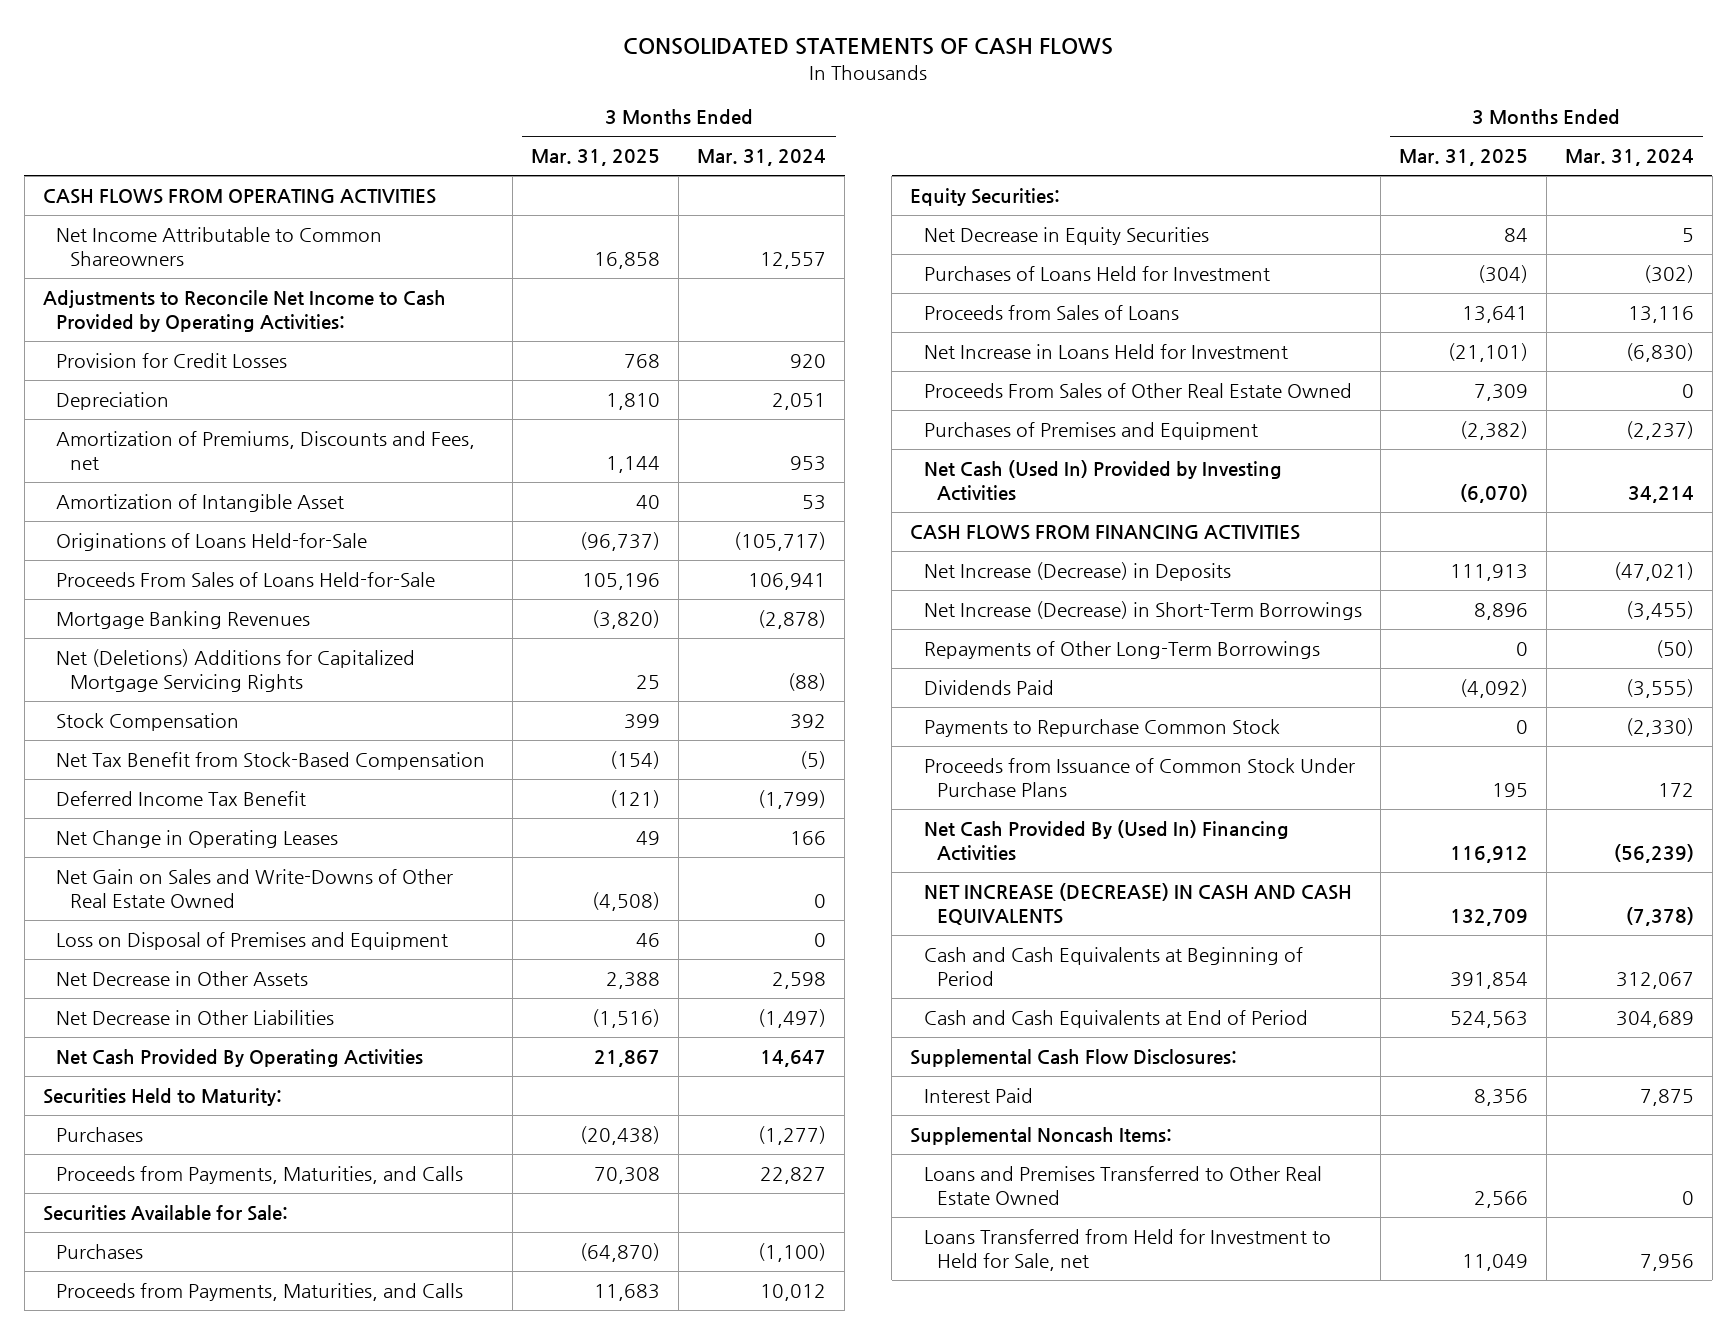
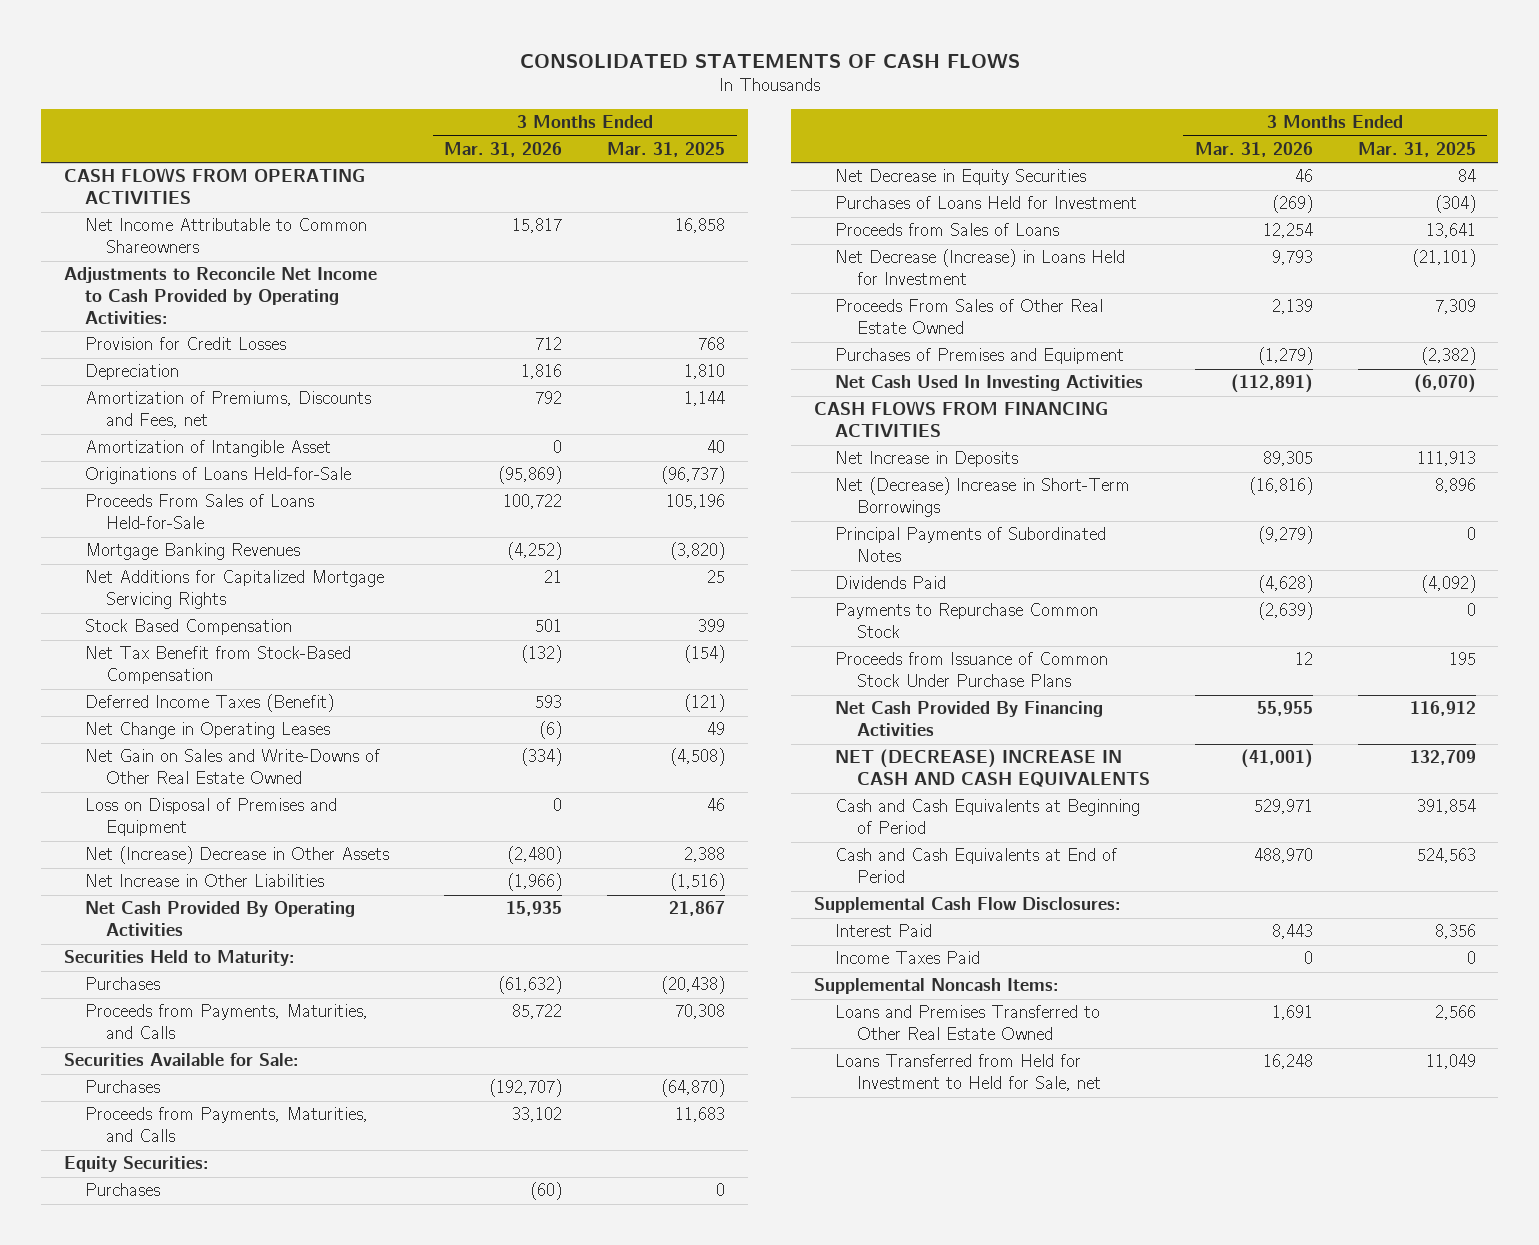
[697,149,827,167] Mar. 31, 2024 -> none
none -> [444,141,563,157] Mar. 31, 2026
[56,649,416,693] Net (Deletions) Additions for Capitalized Mortgage Servicing Rights -> [84,570,384,610] Net Additions for Capitalized Mortgage Servicing Rights
[56,713,240,732] Stock Compensation -> [84,619,292,636] Stock Based Compensation
[56,791,307,807] Deferred Income Tax Benefit -> [84,694,334,713] Deferred Income Taxes (Benefit)
[56,971,309,987] Net Decrease in Other Assets -> [84,846,389,865] Net (Increase) Decrease in Other Assets
[56,1010,335,1026] Net Decrease in Other Liabilities -> [84,874,324,888] Net Increase in Other Liabilities
none -> [84,1183,160,1197] Purchases
[923,344,1288,360] Net Increase in Loans Held for Investment -> [835,249,1126,286] Net Decrease (Increase) in Loans Held for Investment
[923,460,1282,502] Net Cash (Used In) Provided by Investing Activities -> [835,375,1144,392] Net Cash Used In Investing Activities
[923,641,1320,660] Repayments of Other Long-Term Borrowings -> none
[923,562,1231,582] Net Increase (Decrease) in Deposits -> [835,451,1019,468] Net Increase in Deposits
[923,601,1362,621] Net Increase (Decrease) in Short-Term Borrowings -> [835,477,1131,518] Net (Decrease) Increase in Short-Term Borrowings
none -> [835,527,1107,563] Principal Payments of Subordinated Notes
[923,820,1289,862] Net Cash Provided By (Used In) Financing Activities -> [835,701,1104,737] Net Cash Provided By Financing Activities
[923,883,1352,926] NET INCREASE (DECREASE) IN CASH AND CASH EQUIVALENTS -> [835,749,1150,788] NET (DECREASE) INCREASE IN CASH AND CASH EQUIVALENTS
none -> [835,951,981,965] Income Taxes Paid

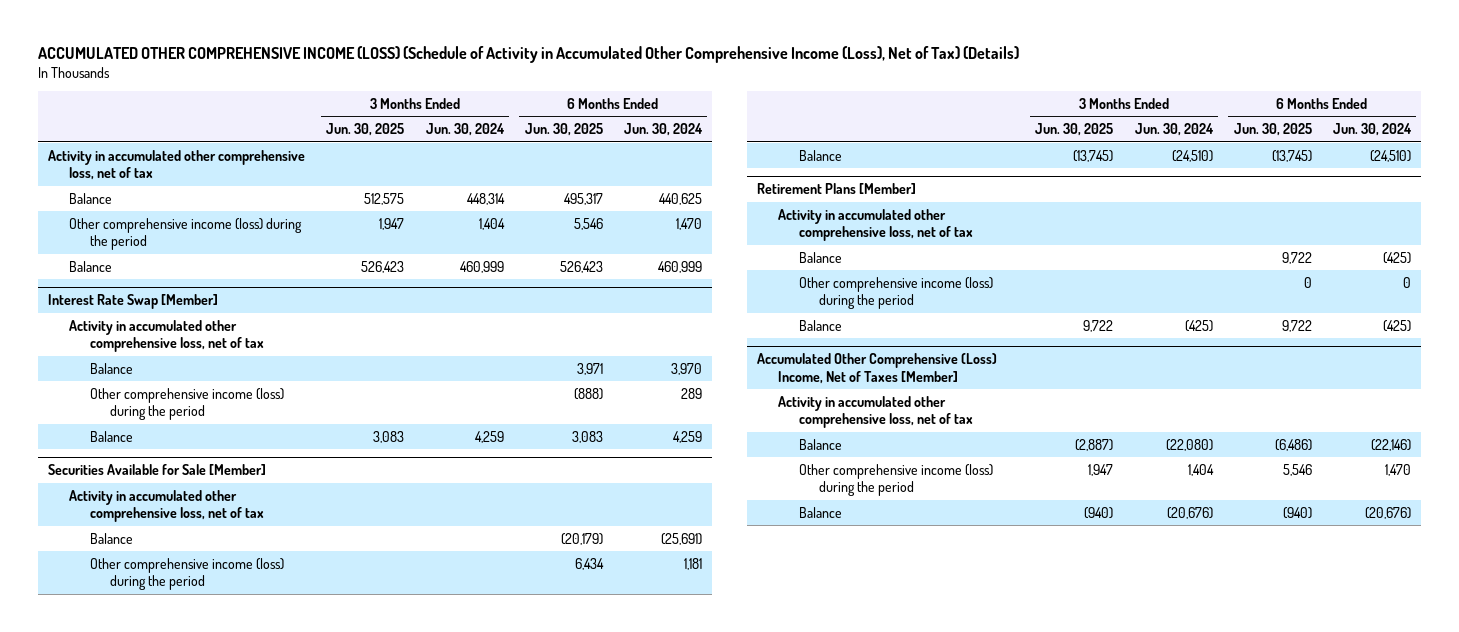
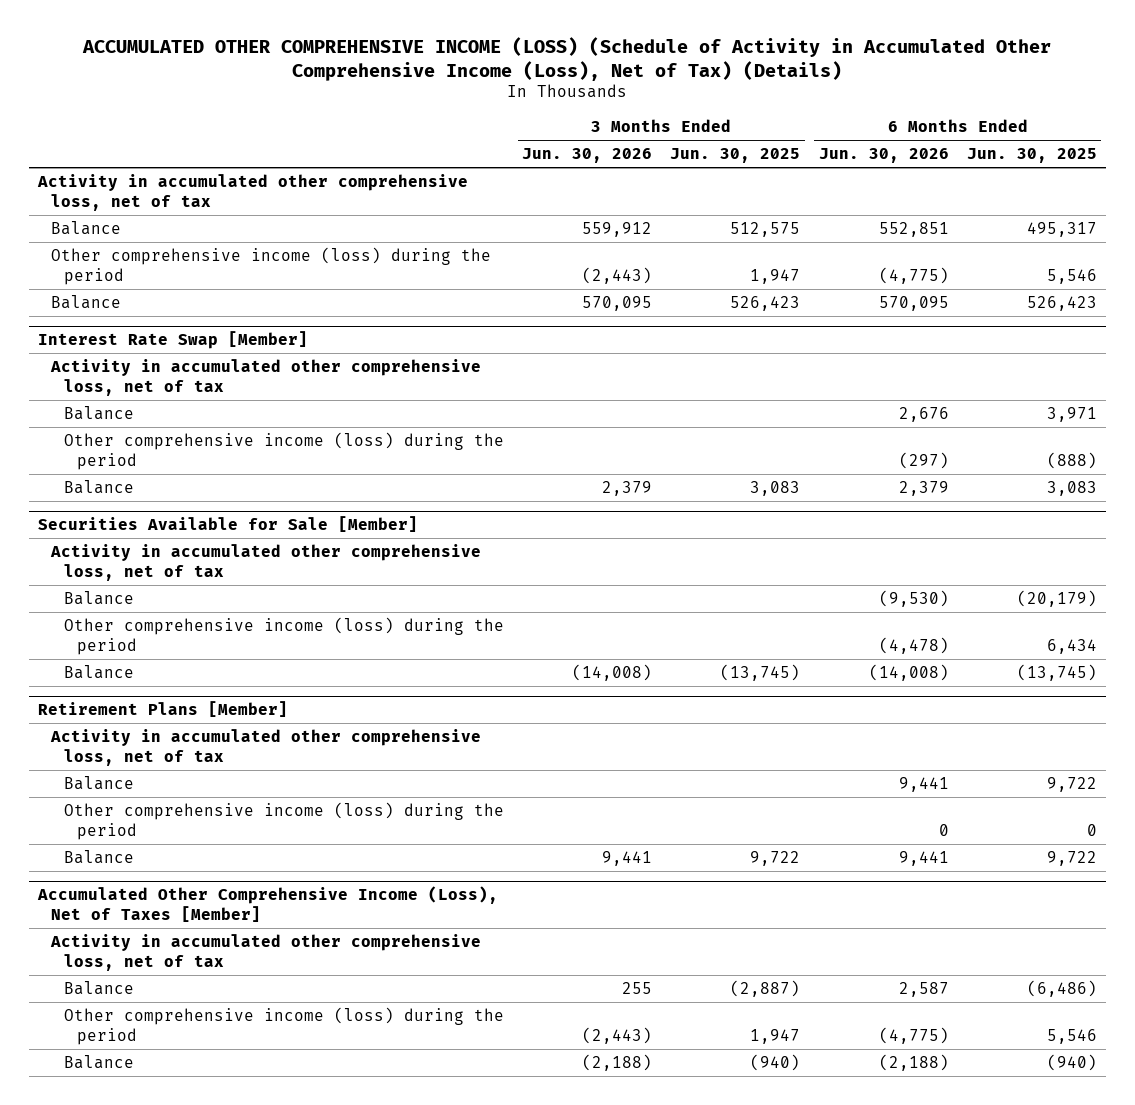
[425,123,505,137] Jun. 30, 2024 -> none
[623,123,703,137] Jun. 30, 2024 -> none
none -> [522,148,653,164] Jun. 30, 2026
none -> [818,148,949,164] Jun. 30, 2026
[757,353,998,384] Accumulated Other Comprehensive (Loss) Income, Net of Taxes [Member] -> [36,886,498,923] Accumulated Other Comprehensive Income (Loss), Net of Taxes [Member]

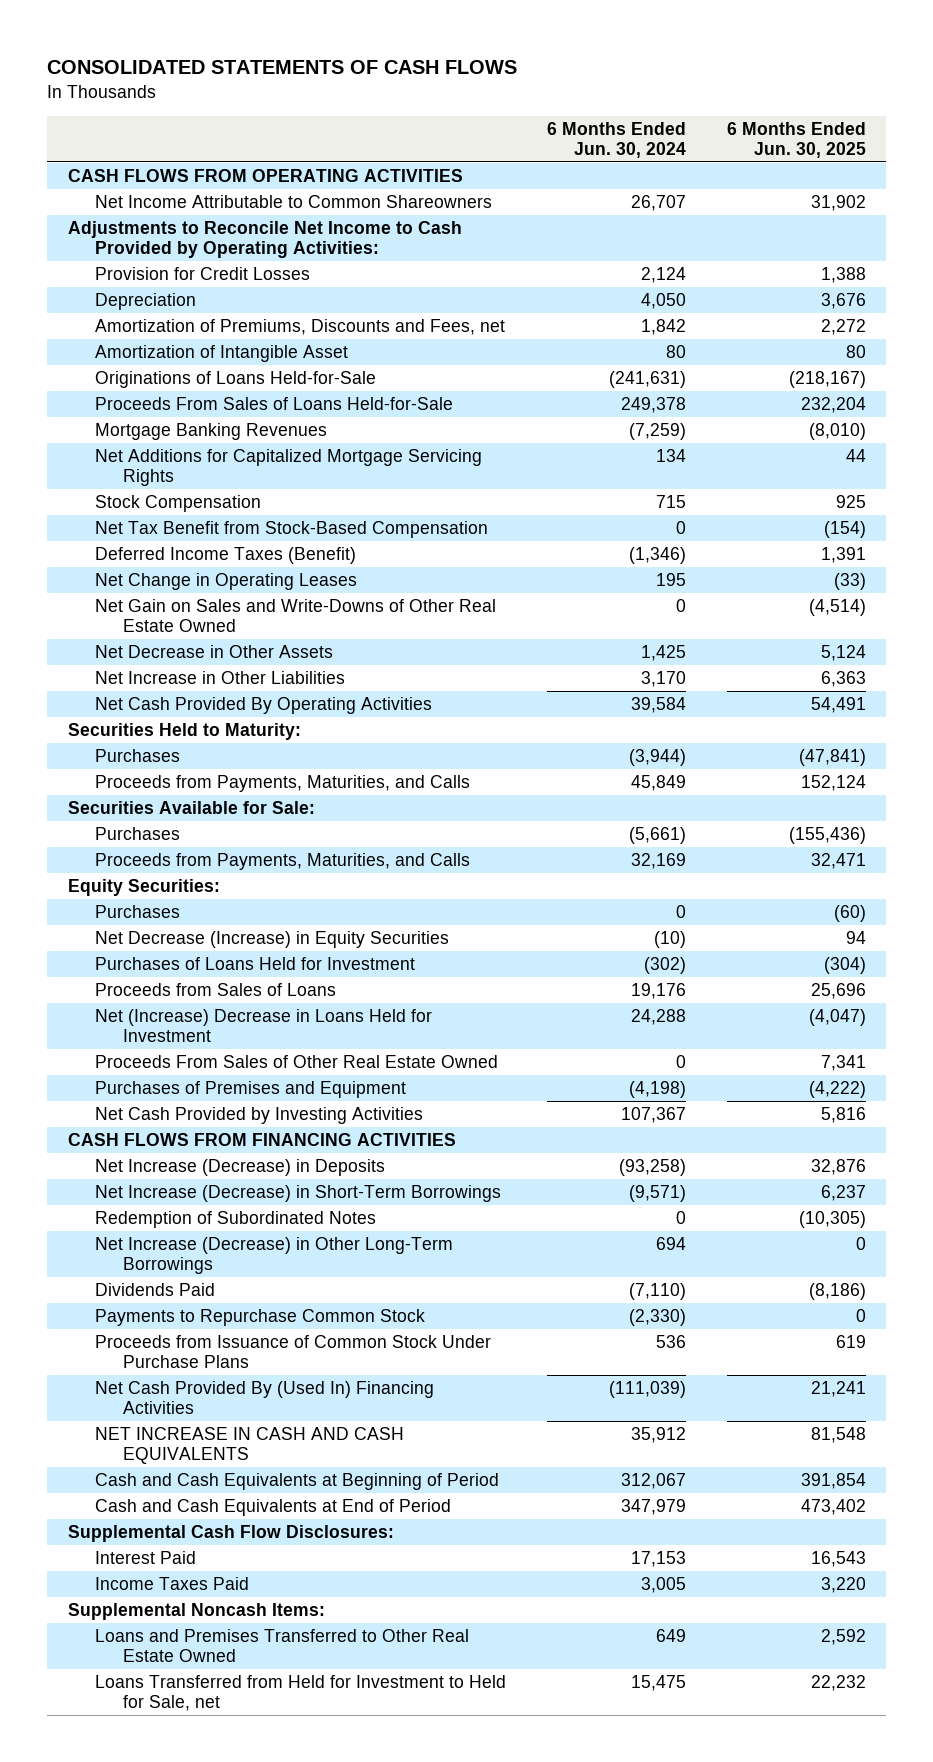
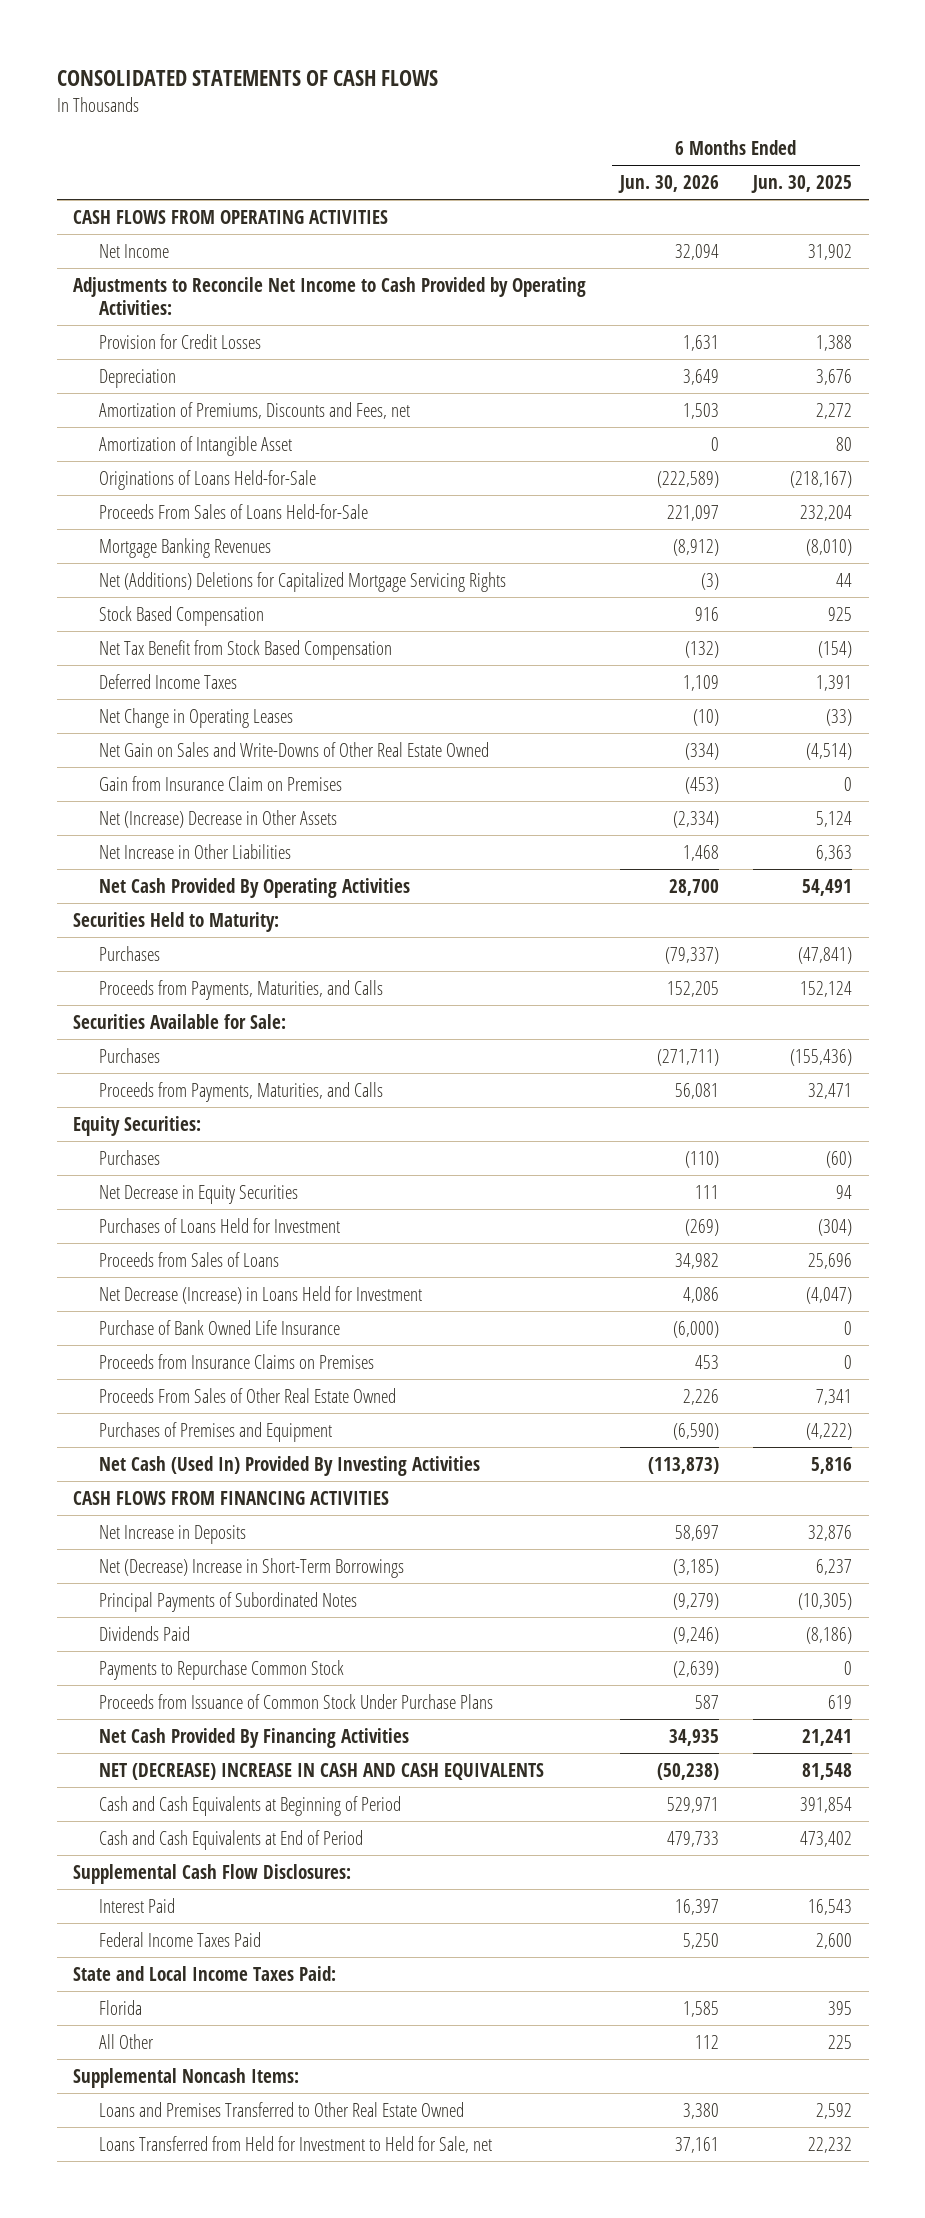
[546,121,686,158] 6 Months Ended Jun. 30, 2024 -> none
none -> [618,174,720,193] Jun. 30, 2026
[95,195,493,209] Net Income Attributable to Common Shareowners -> [99,243,170,258] Net Income
[95,449,483,487] Net Additions for Capitalized Mortgage Servicing Rights -> [99,571,507,592] Net (Additions) Deletions for Capitalized Mortgage Servicing Rights
[95,495,262,513] Stock Compensation -> [99,605,265,626] Stock Based Compensation
[95,521,489,539] Net Tax Benefit from Stock-Based Compensation -> [99,639,393,660] Net Tax Benefit from Stock Based Compensation
[95,547,357,565] Deferred Income Taxes (Benefit) -> [99,673,238,689] Deferred Income Taxes
none -> [99,775,343,791] Gain from Insurance Claim on Premises
[95,645,334,659] Net Decrease in Other Assets -> [99,809,338,828] Net (Increase) Decrease in Other Assets
[95,931,450,949] Net Decrease (Increase) in Equity Securities -> [99,1184,299,1204] Net Decrease in Equity Securities
[95,1009,433,1043] Net (Increase) Decrease in Loans Held for Investment -> [99,1285,423,1304] Net Decrease (Increase) in Loans Held for Investment
none -> [99,1319,341,1335] Purchase of Bank Owned Life Insurance
none -> [99,1353,375,1369] Proceeds from Insurance Claims on Premises
[95,1107,424,1125] Net Cash Provided by Investing Activities -> [99,1455,481,1476] Net Cash (Used In) Provided By Investing Activities
[95,1237,454,1275] Net Increase (Decrease) in Other Long-Term Borrowings -> none
[95,1159,386,1177] Net Increase (Decrease) in Deposits -> [99,1524,247,1544] Net Increase in Deposits
[95,1185,502,1203] Net Increase (Decrease) in Short-Term Borrowings -> [99,1557,405,1578] Net (Decrease) Increase in Short-Term Borrowings
[95,1211,377,1229] Redemption of Subordinated Notes -> [99,1591,358,1612] Principal Payments of Subordinated Notes
[95,1381,435,1415] Net Cash Provided By (Used In) Financing Activities -> [99,1727,410,1748] Net Cash Provided By Financing Activities
[95,1427,405,1465] NET INCREASE IN CASH AND CASH EQUIVALENTS -> [99,1762,545,1780] NET (DECREASE) INCREASE IN CASH AND CASH EQUIVALENTS
[95,1577,250,1591] Income Taxes Paid -> [99,1931,262,1947] Federal Income Taxes Paid
[820,1577,866,1594] 3,220 -> [815,1932,852,1949] 2,600
none -> [73,1965,337,1981] State and Local Income Taxes Paid:
none -> [99,1999,143,2015] Florida
none -> [99,2033,155,2049] All Other

